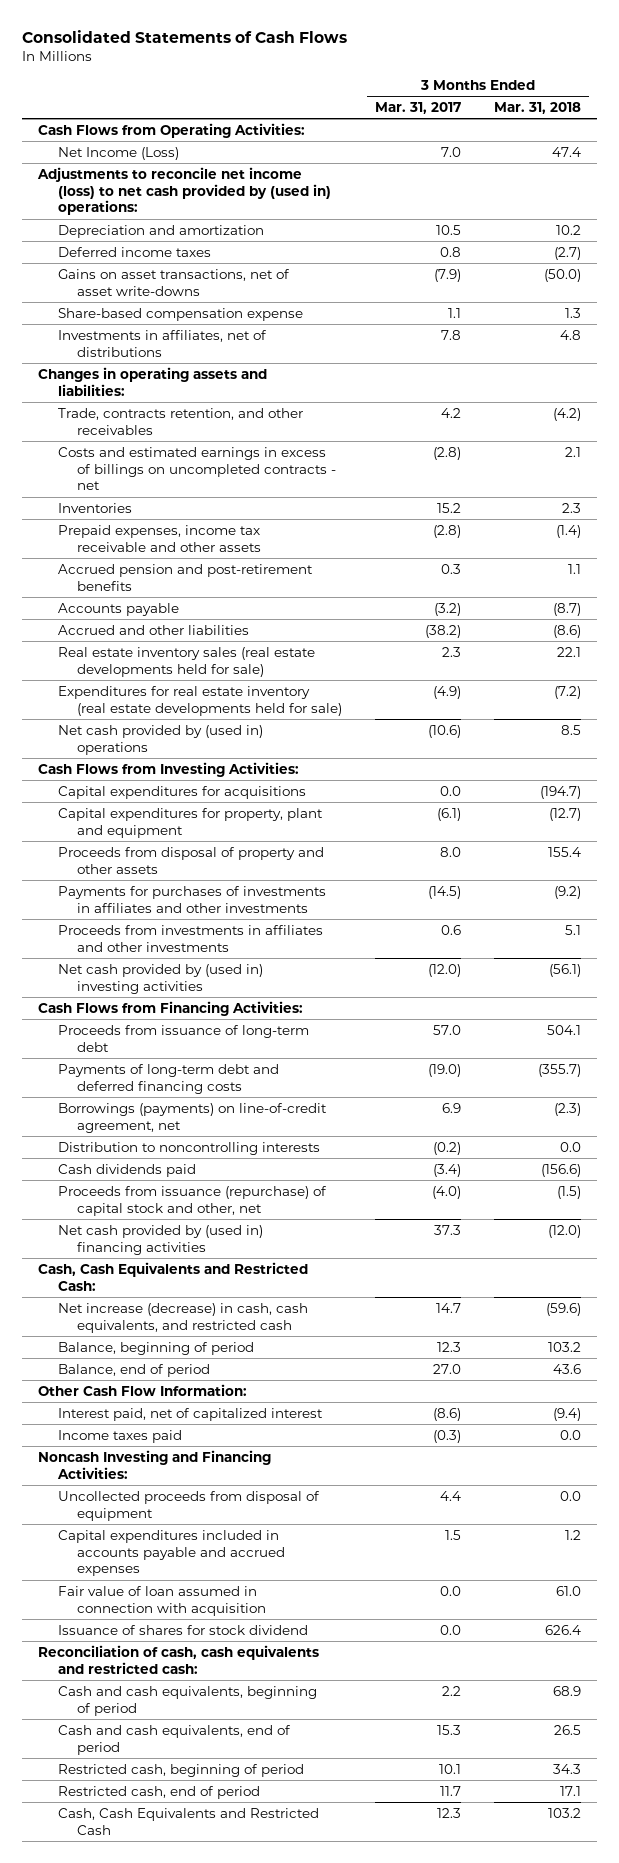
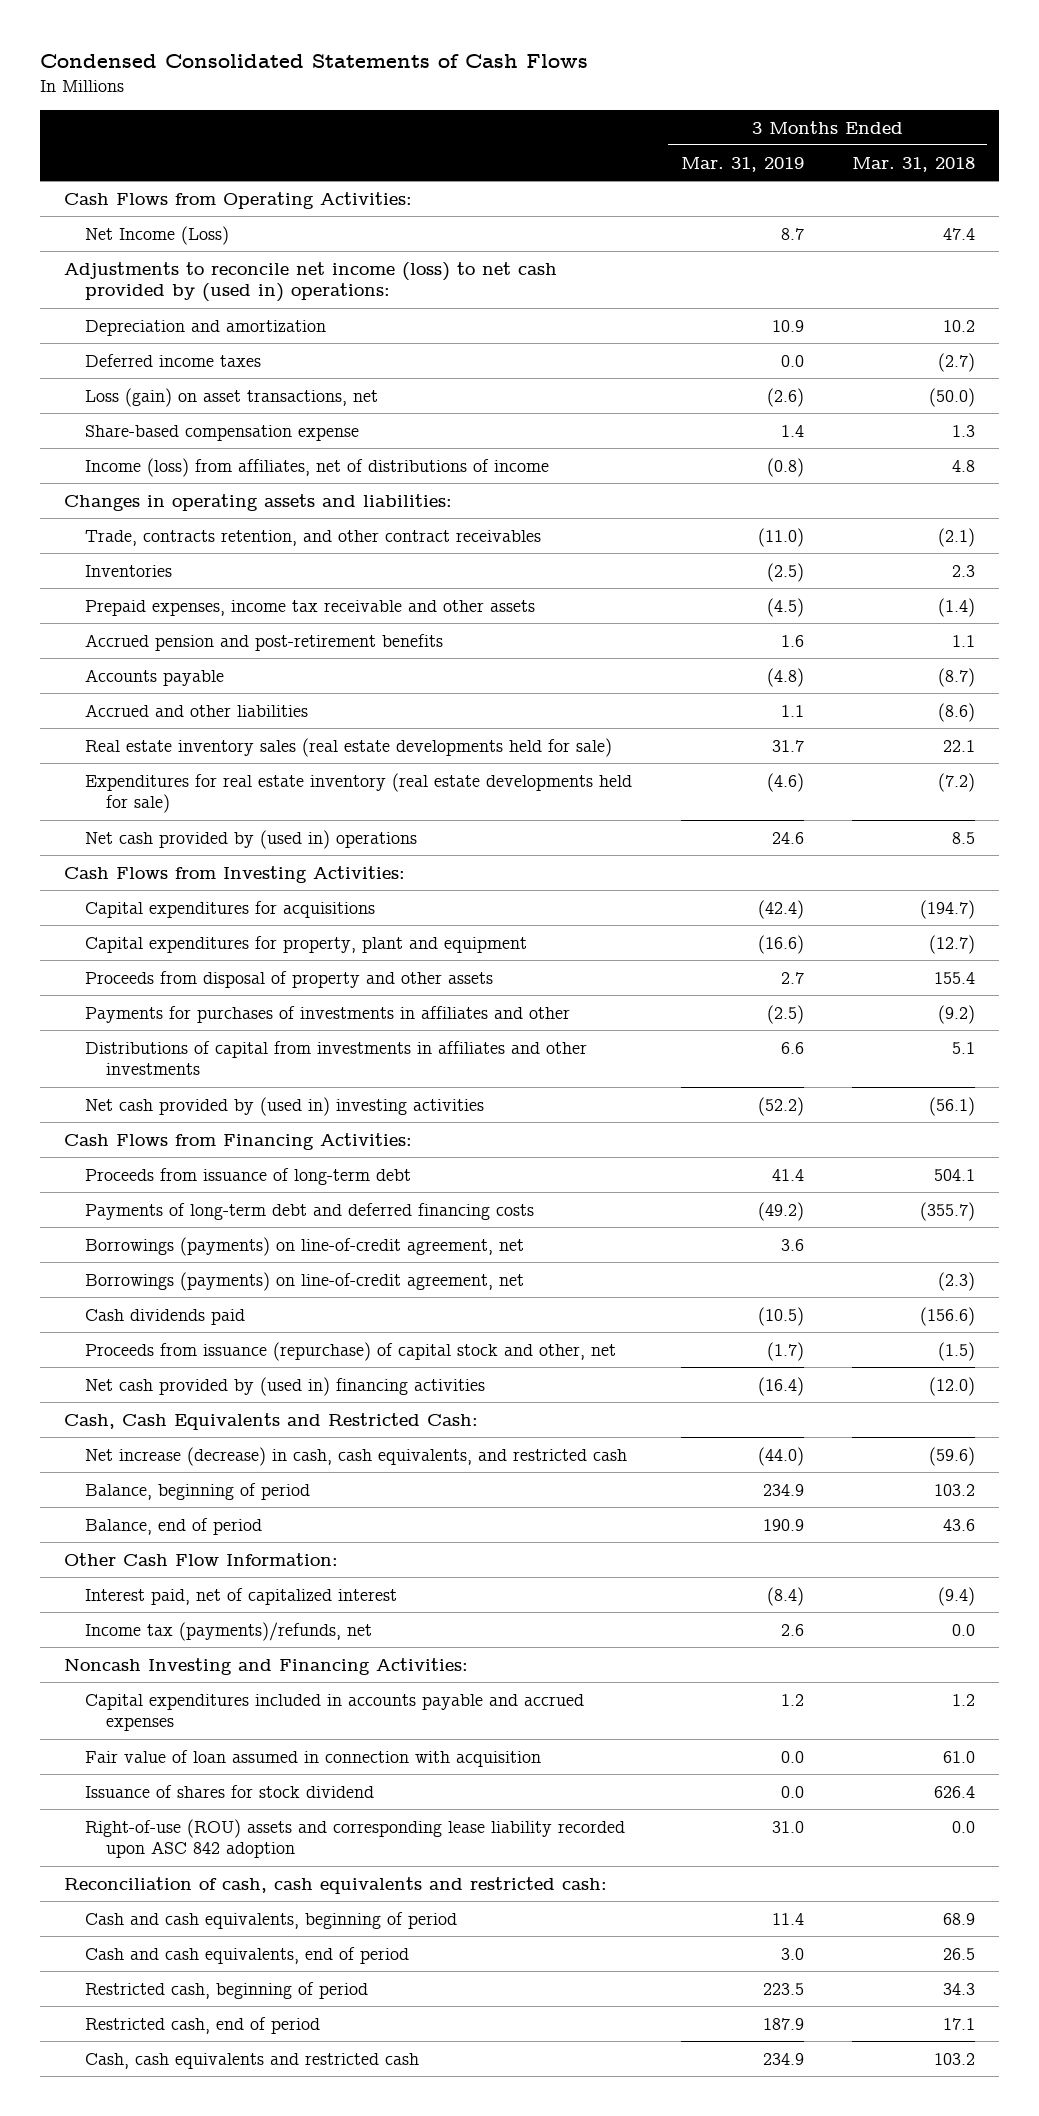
[22,29,348,43] Consolidated Statements of Cash Flows -> [39,53,588,68] Condensed Consolidated Statements of Cash Flows
[374,102,461,115] Mar. 31, 2017 -> none
none -> [680,156,804,172] Mar. 31, 2019
[57,268,290,296] Gains on asset transactions, net of asset write-downs -> [85,387,379,407] Loss (gain) on asset transactions, net
[57,329,267,357] Investments in affiliates, net of distributions -> [85,457,550,477] Income (loss) from affiliates, net of distributions of income
[57,446,336,491] Costs and estimated earnings in excess of billings on uncompleted contracts - net -> none
[57,407,303,435] Trade, contracts retention, and other receivables -> [85,529,542,546] Trade, contracts retention, and other contract receivables
[552,407,581,421] (4.2) -> [938,527,976,547] (2.1)
[57,885,326,913] Payments for purchases of investments in affiliates and other investments -> [85,1005,571,1023] Payments for purchases of investments in affiliates and other
[57,924,323,952] Proceeds from investments in affiliates and other investments -> [85,1040,588,1076] Distributions of capital from investments in affiliates and other investments
none -> [85,1236,525,1256] Borrowings (payments) on line-of-credit agreement, net
[57,1141,320,1155] Distribution to noncontrolling interests -> none
[57,1429,182,1443] Income taxes paid -> none
none -> [85,1621,373,1641] Income tax (payments)/refunds, net
[57,1490,320,1521] Uncollected proceeds from disposal of equipment -> none
none -> [85,1818,626,1859] Right-of-use (ROU) assets and corresponding lease liability recorded upon ASC 842 adoption
[57,1807,319,1835] Cash, Cash Equivalents and Restricted Cash -> [85,2052,420,2069] Cash, cash equivalents and restricted cash

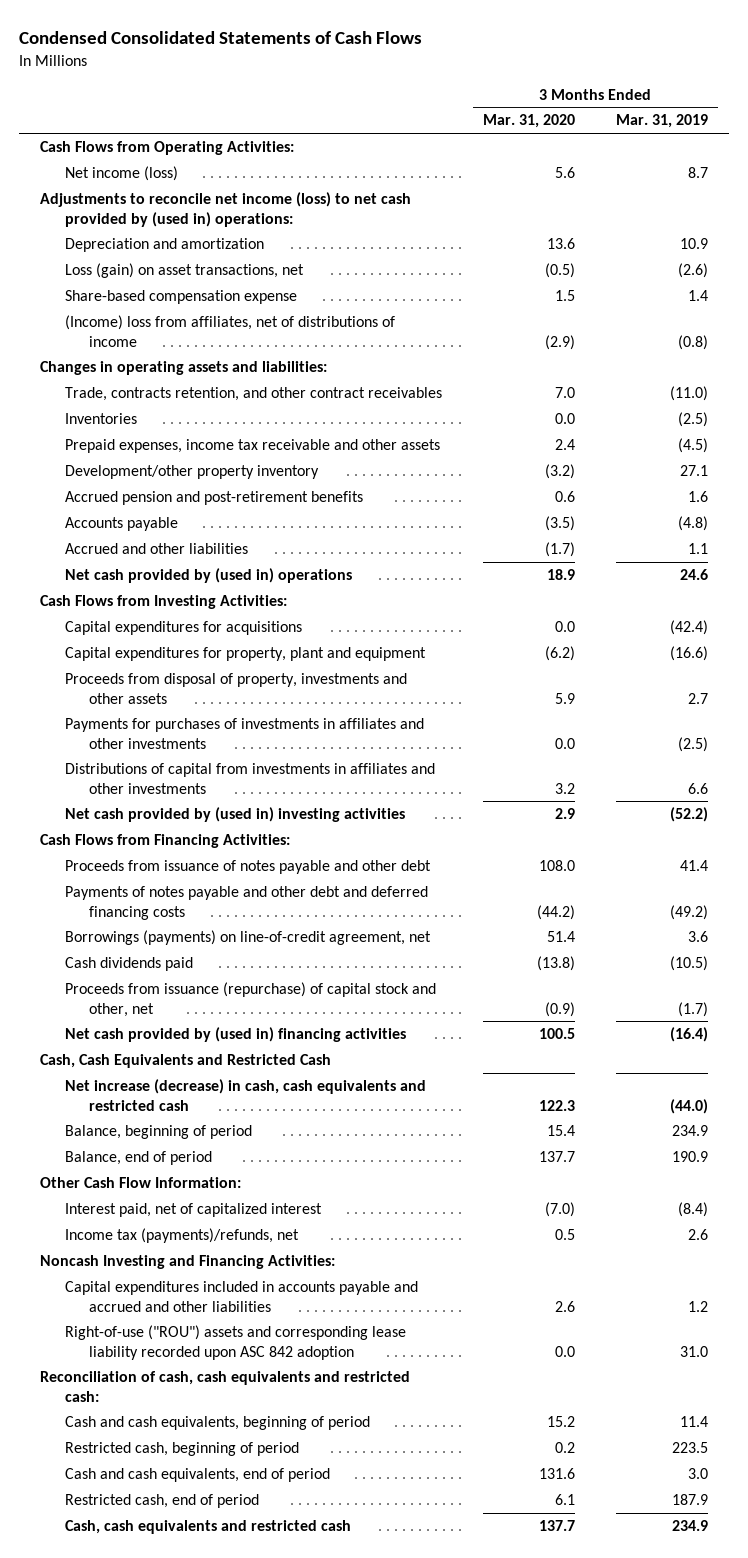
[852,156,976,172] Mar. 31, 2018 -> none
none -> [482,114,575,129] Mar. 31, 2020
[85,225,230,245] Net Income (Loss) -> [64,166,178,182] Net income (loss)
[85,353,262,367] Deferred income taxes -> none
[85,457,550,477] Income (loss) from affiliates, net of distributions of income -> [64,315,395,347] (Income) loss from affiliates, net of distributions of income
none -> [64,465,319,480] Development/other property inventory
[85,737,613,757] Real estate inventory sales (real estate developments held for sale) -> none
[85,772,633,814] Expenditures for real estate inventory (real estate developments held for sale) -> none
[85,970,494,988] Proceeds from disposal of property and other assets -> [64,673,407,704] Proceeds from disposal of property, investments and other assets
[85,1005,571,1023] Payments for purchases of investments in affiliates and other -> [64,718,424,749] Payments for purchases of investments in affiliates and other investments
[85,1167,412,1185] Proceeds from issuance of long-term debt -> [64,860,431,875] Proceeds from issuance of notes payable and other debt
[85,1202,535,1220] Payments of long-term debt and deferred financing costs -> [64,886,428,920] Payments of notes payable and other debt and deferred financing costs
[85,1271,525,1291] Borrowings (payments) on line-of-credit agreement, net -> none
[64,1412,479,1430] Cash, Cash Equivalents and Restricted Cash: -> [39,1054,331,1069] Cash, Cash Equivalents and Restricted Cash
[85,1446,628,1466] Net increase (decrease) in cash, cash equivalents, and restricted cash -> [64,1079,426,1111] Net increase (decrease) in cash, cash equivalents and restricted cash
[85,1749,542,1767] Fair value of loan assumed in connection with acquisition -> none
[85,1784,375,1798] Issuance of shares for stock dividend -> none
[85,1693,585,1732] Capital expenditures included in accounts payable and accrued expenses -> [64,1281,418,1312] Capital expenditures included in accounts payable and accrued and other liabilities
[85,1818,626,1859] Right-of-use (ROU) assets and corresponding lease liability recorded upon ASC 842 adoption -> [64,1325,406,1360] Right-of-use ("ROU") assets and corresponding lease liability recorded upon ASC 842 adoption
[85,1946,410,1964] Cash and cash equivalents, end of period -> [64,1468,330,1483] Cash and cash equivalents, end of period

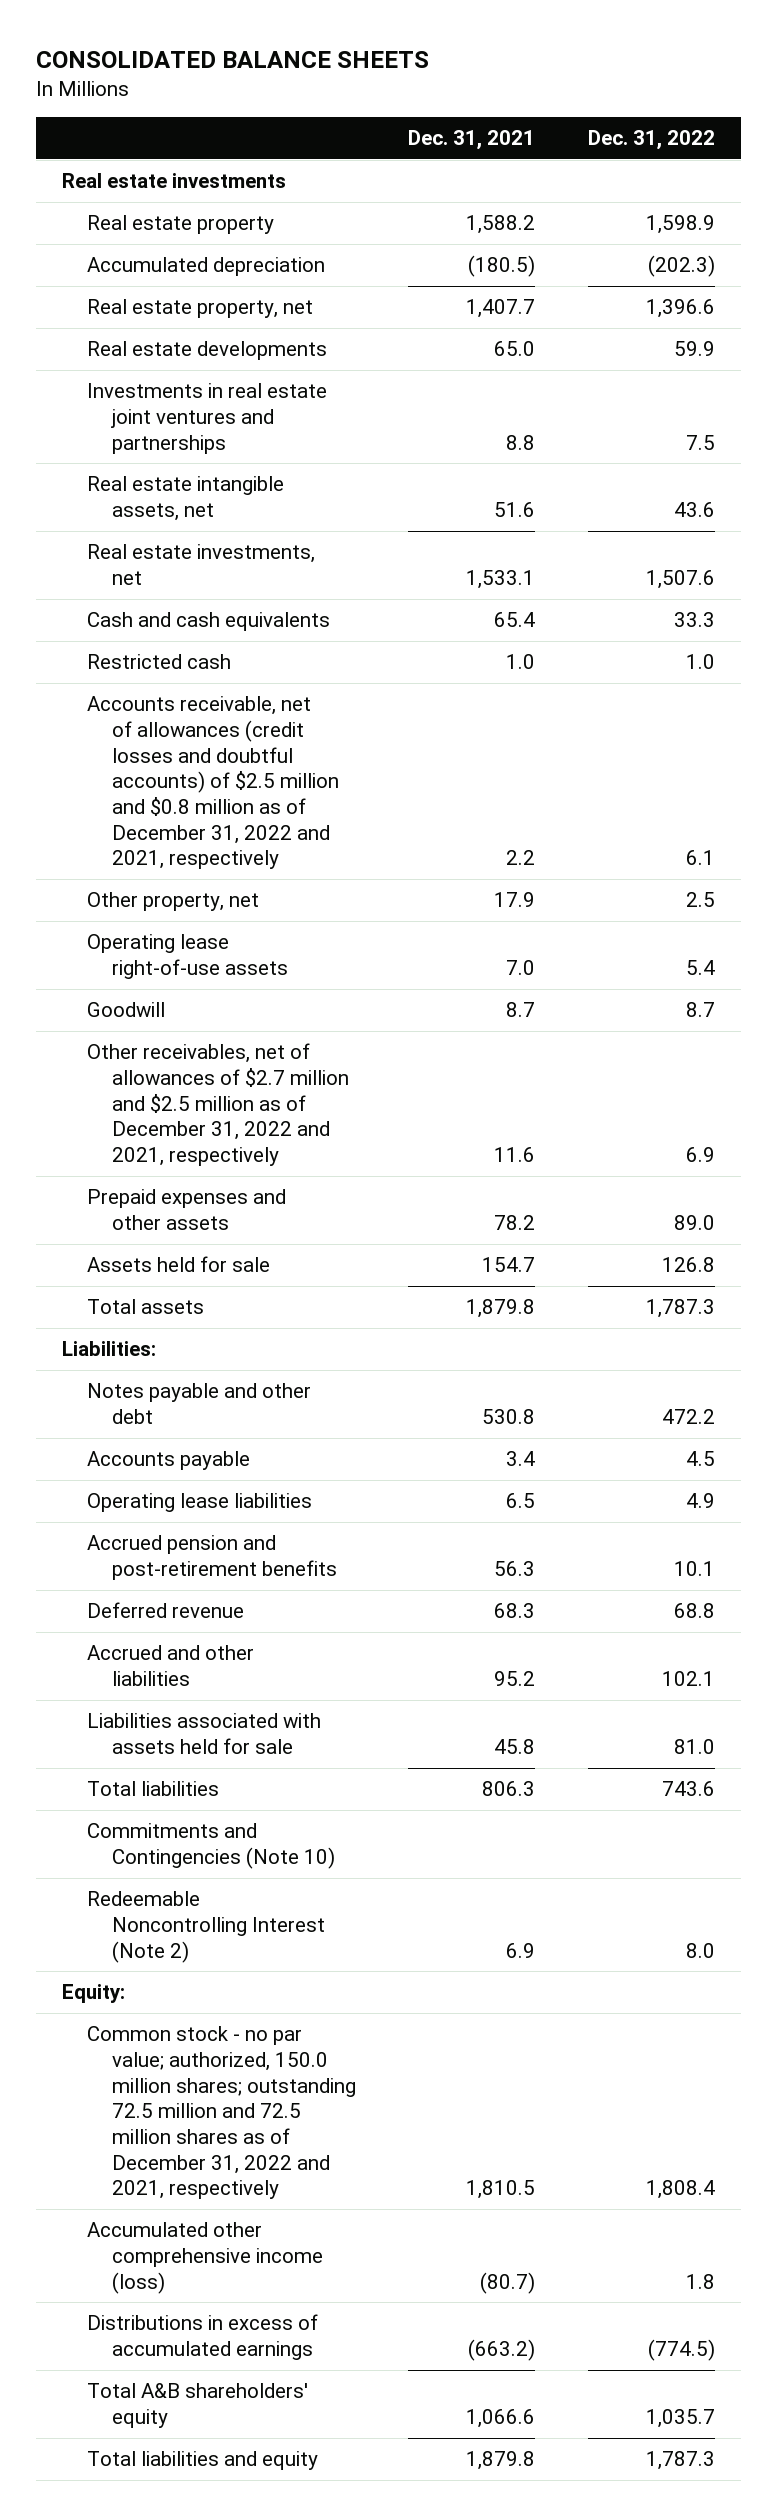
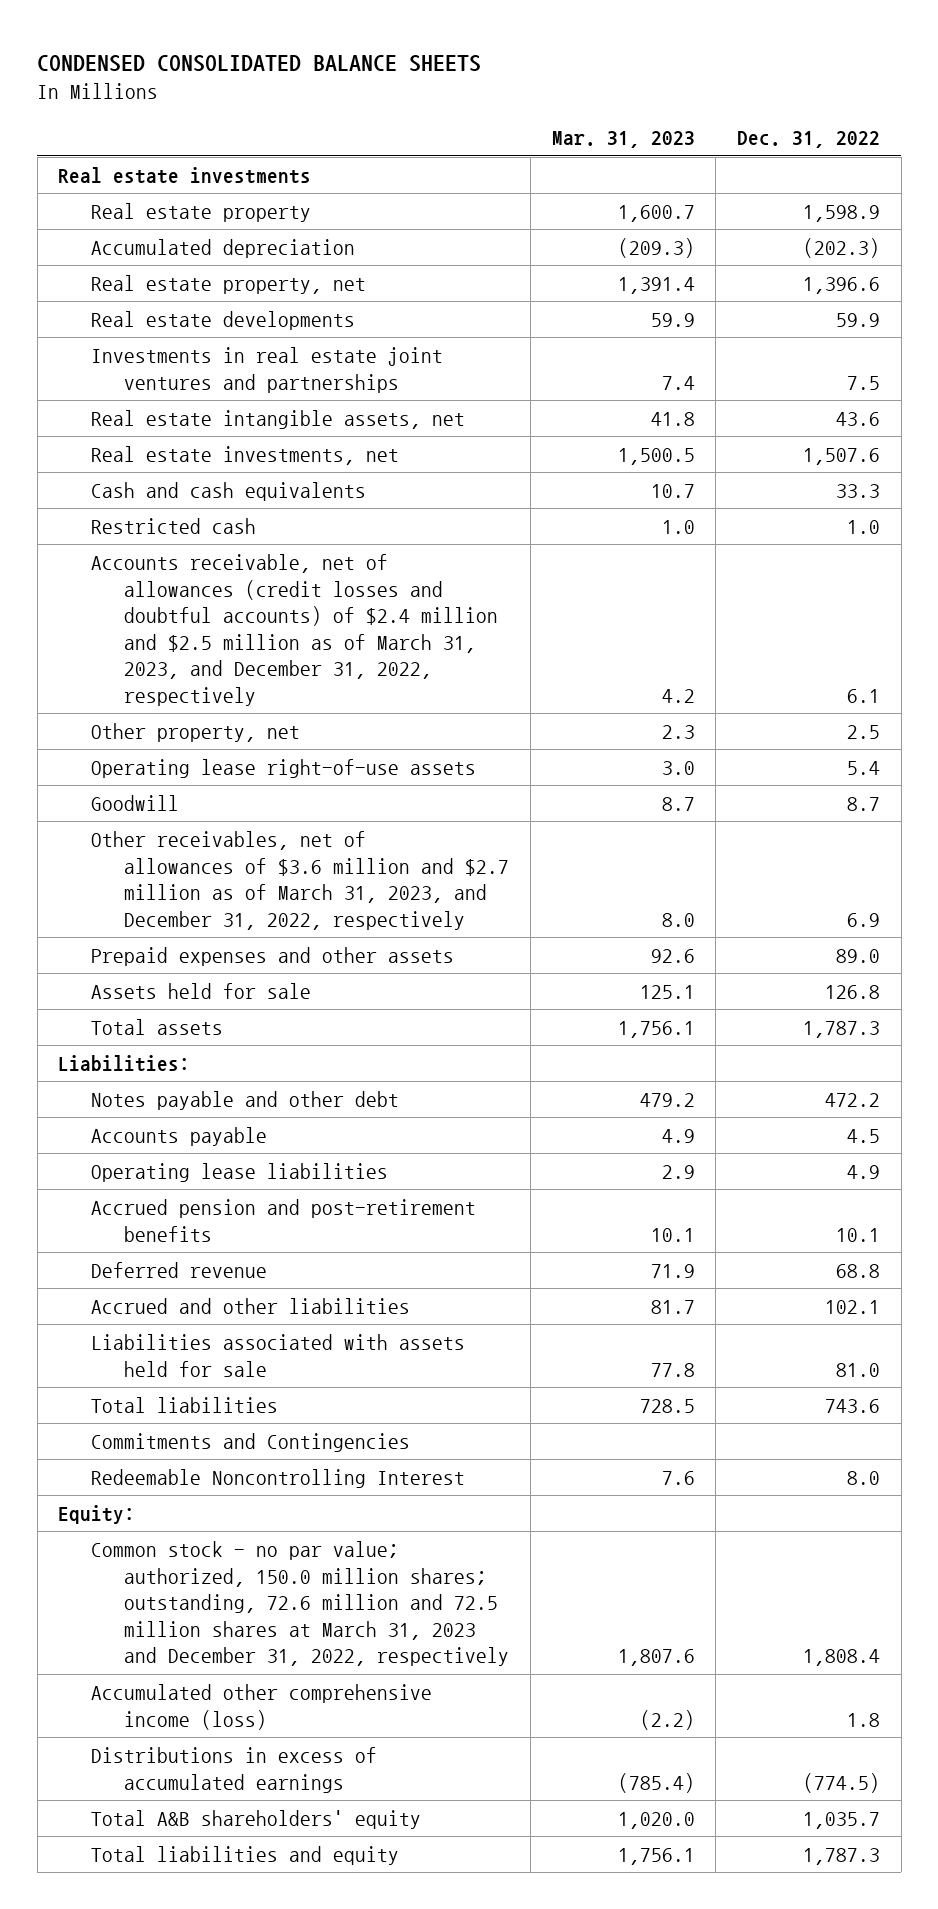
[36,51,430,69] CONSOLIDATED BALANCE SHEETS -> [37,54,482,72] CONDENSED CONSOLIDATED BALANCE SHEETS
[408,130,536,151] Dec. 31, 2021 -> none
none -> [551,131,695,149] Mar. 31, 2023
[87,696,339,870] Accounts receivable, net of allowances (credit losses and doubtful accounts) of $2.5 million and $0.8 million as of December 31, 2022 and 2021, respectively -> [91,553,499,706] Accounts receivable, net of allowances (credit losses and doubtful accounts) of $2.4 million and $2.5 million as of March 31, 2023, and December 31, 2022, respectively
[87,1043,349,1166] Other receivables, net of allowances of $2.7 million and $2.5 million as of December 31, 2022 and 2021, respectively -> [91,830,510,930] Other receivables, net of allowances of $3.6 million and $2.7 million as of March 31, 2023, and December 31, 2022, respectively
[87,1823,335,1870] Commitments and Contingencies (Note 10) -> [91,1432,411,1452] Commitments and Contingencies
[87,1891,325,1963] Redeemable Noncontrolling Interest (Note 2) -> [91,1468,466,1488] Redeemable Noncontrolling Interest
[87,2026,356,2200] Common stock - no par value; authorized, 150.0 million shares; outstanding 72.5 million and 72.5 million shares as of December 31, 2022 and 2021, respectively -> [91,1540,510,1667] Common stock - no par value; authorized, 150.0 million shares; outstanding, 72.6 million and 72.5 million shares at March 31, 2023 and December 31, 2022, respectively

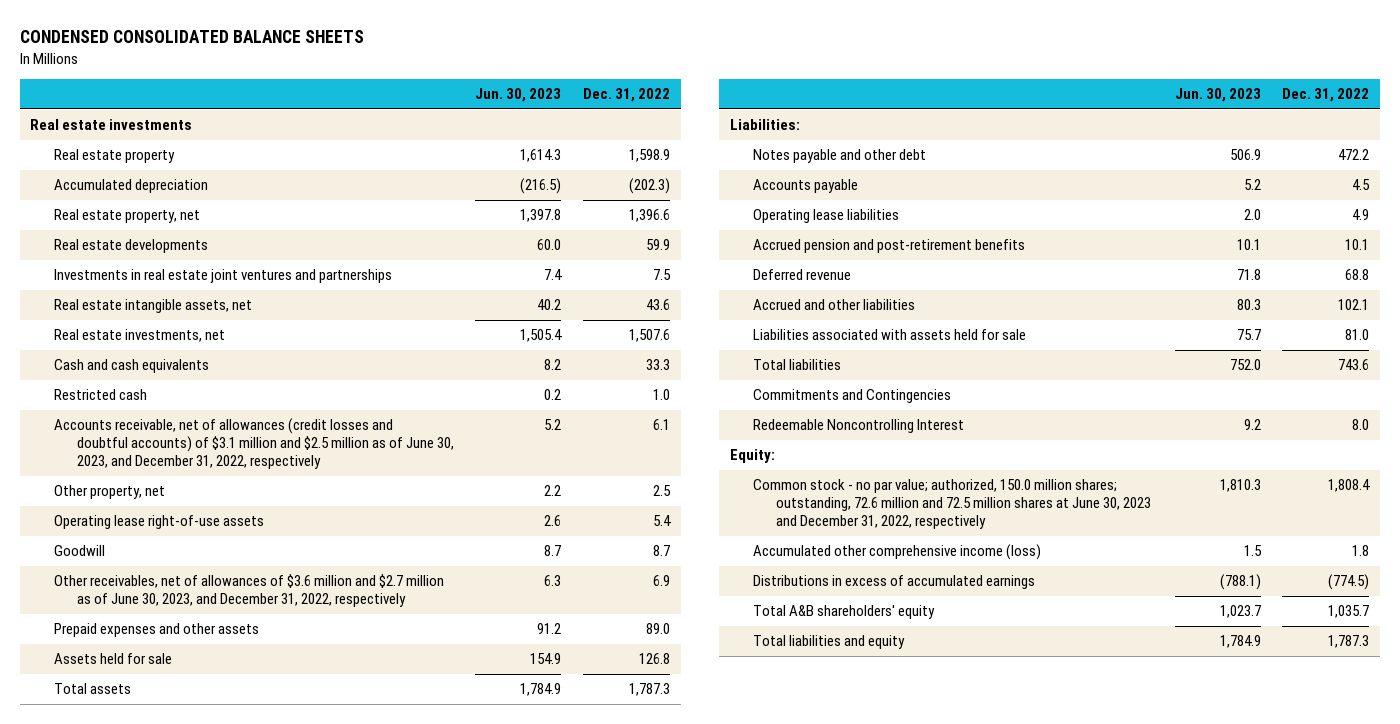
[551,131,695,149] Mar. 31, 2023 -> none
none -> [475,88,562,103] Jun. 30, 2023
[91,553,499,706] Accounts receivable, net of allowances (credit losses and doubtful accounts) of $2.4 million and $2.5 million as of March 31, 2023, and December 31, 2022, respectively -> [53,418,454,470] Accounts receivable, net of allowances (credit losses and doubtful accounts) of $3.1 million and $2.5 million as of June 30, 2023, and December 31, 2022, respectively
[91,830,510,930] Other receivables, net of allowances of $3.6 million and $2.7 million as of March 31, 2023, and December 31, 2022, respectively -> [53,574,444,608] Other receivables, net of allowances of $3.6 million and $2.7 million as of June 30, 2023, and December 31, 2022, respectively
[91,1540,510,1667] Common stock - no par value; authorized, 150.0 million shares; outstanding, 72.6 million and 72.5 million shares at March 31, 2023 and December 31, 2022, respectively -> [752,479,1151,530] Common stock - no par value; authorized, 150.0 million shares; outstanding, 72.6 million and 72.5 million shares at June 30, 2023 and December 31, 2022, respectively

